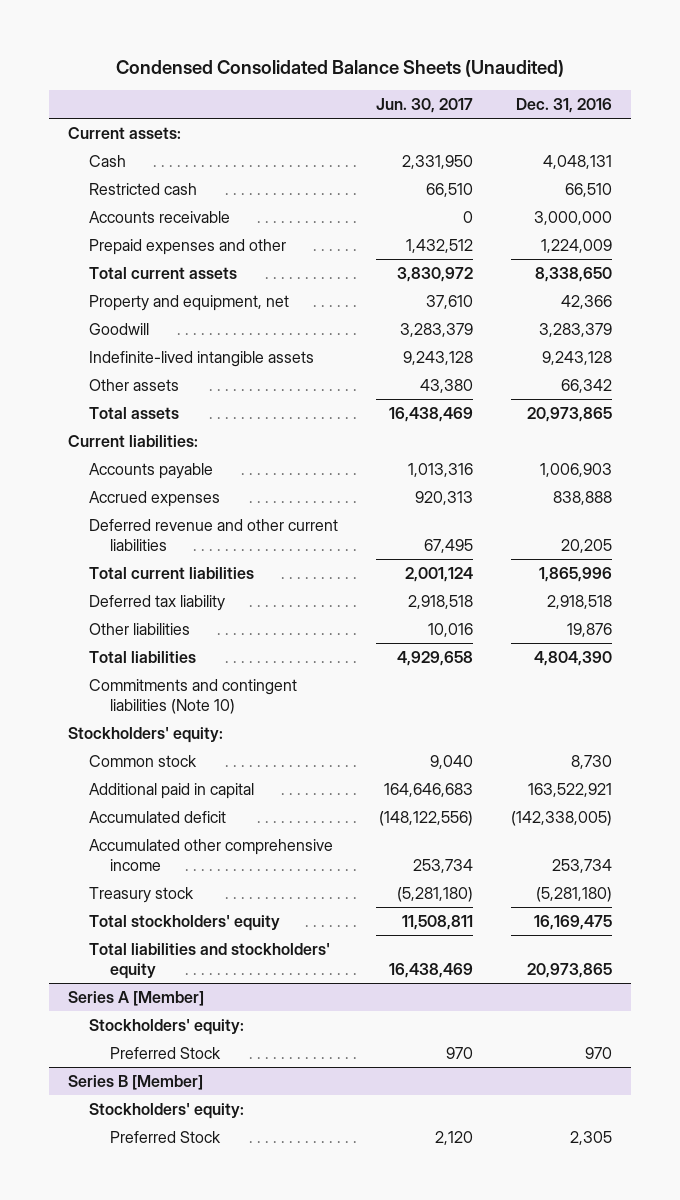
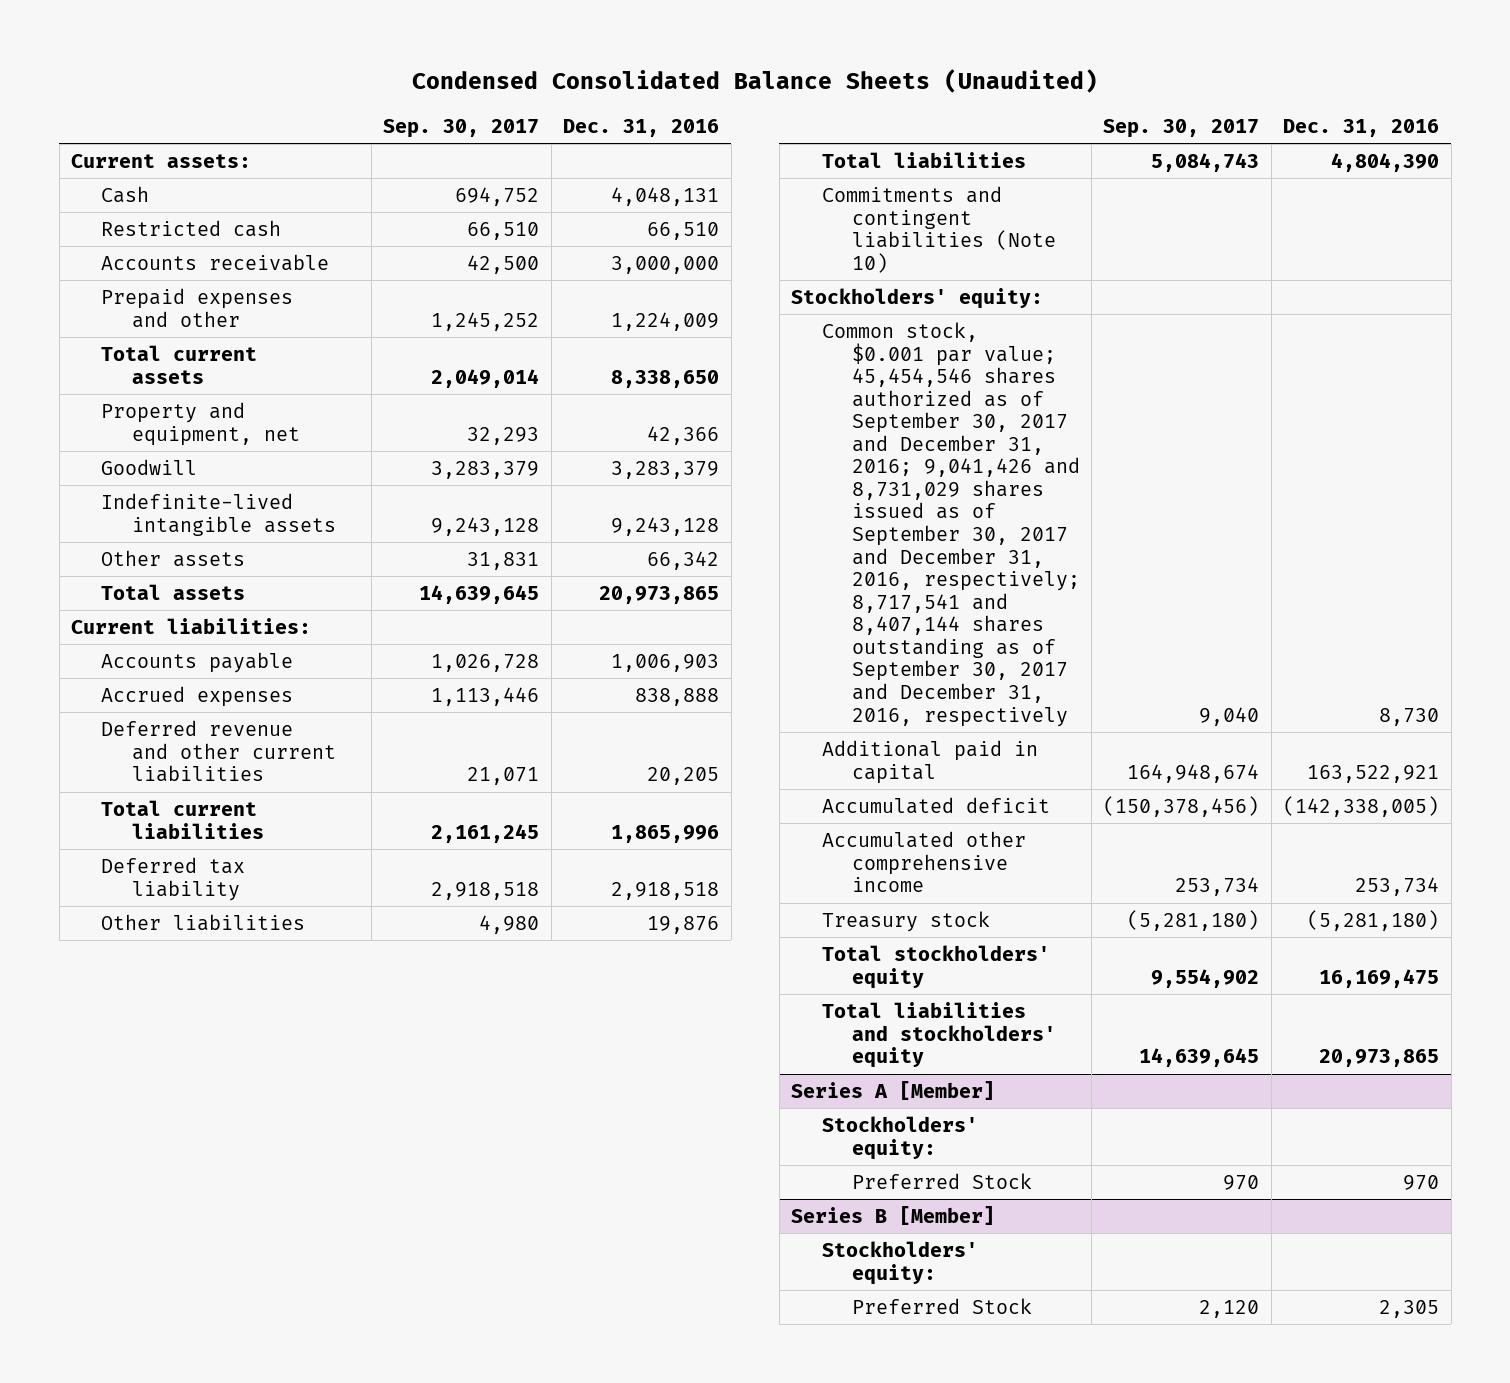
[375,97,473,113] Jun. 30, 2017 -> none
none -> [383,118,540,138] Sep. 30, 2017
[89,754,198,767] Common stock -> [821,322,1080,727] Common stock, $0.001 par value; 45,454,546 shares authorized as of September 30, 2017 and December 31, 2016; 9,041,426 and 8,731,029 shares issued as of September 30, 2017 and December 31, 2016, respectively; 8,717,541 and 8,407,144 shares outstanding as of September 30, 2017 and December 31, 2016, respectively

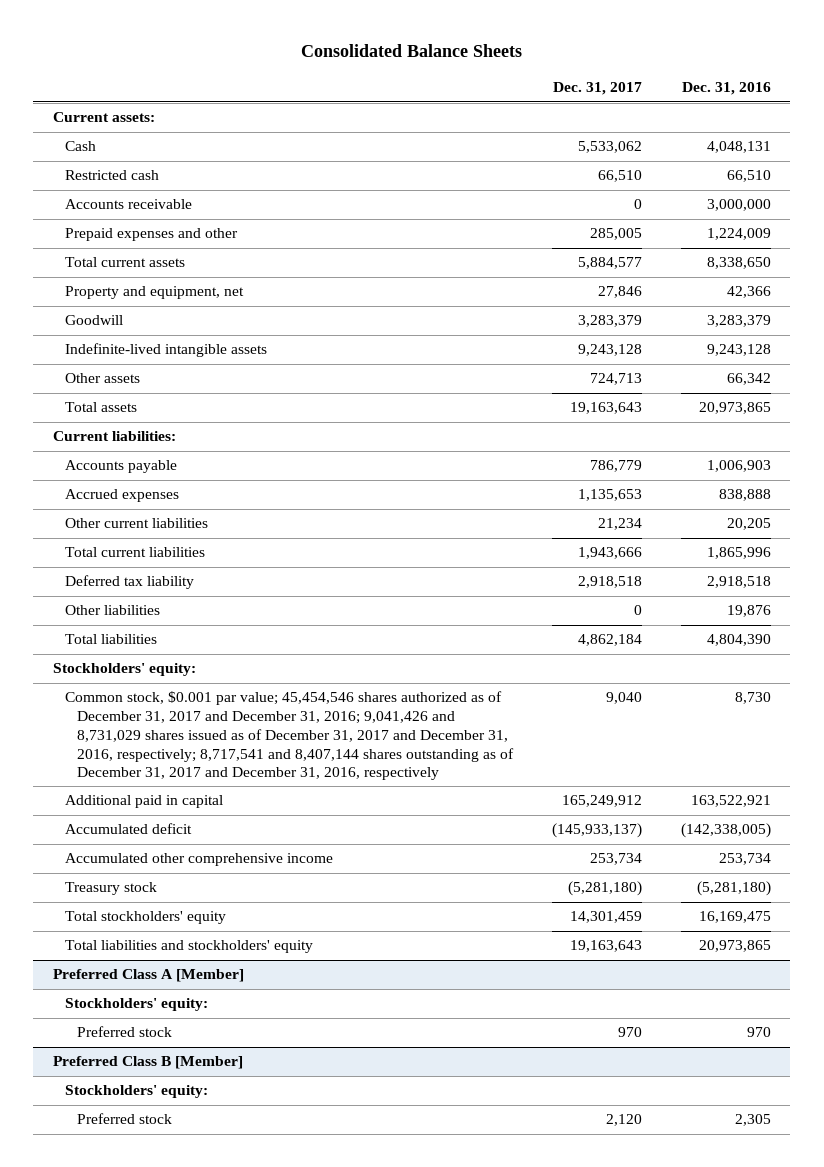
[412,69,1099,94] Condensed Consolidated Balance Sheets (Unaudited) -> [300,44,522,58] Consolidated Balance Sheets
[383,118,540,138] Sep. 30, 2017 -> none
none -> [553,82,643,96] Dec. 31, 2017
[101,720,336,783] Deferred revenue and other current liabilities -> [64,518,208,529] Other current liabilities
[821,186,1056,273] Commitments and contingent liabilities (Note 10) -> none
[821,322,1080,727] Common stock, $0.001 par value; 45,454,546 shares authorized as of September 30, 2017 and December 31, 2016; 9,041,426 and 8,731,029 shares issued as of September 30, 2017 and December 31, 2016, respectively; 8,717,541 and 8,407,144 shares outstanding as of September 30, 2017 and December 31, 2016, respectively -> [64,691,515,781] Common stock, $0.001 par value; 45,454,546 shares authorized as of December 31, 2017 and December 31, 2016; 9,041,426 and 8,731,029 shares issued as of December 31, 2017 and December 31, 2016, respectively; 8,717,541 and 8,407,144 shares outstanding as of December 31, 2017 and December 31, 2016, respectively
[791,1081,996,1101] Series A [Member] -> none
none -> [52,969,244,983] Preferred Class A [Member]
[791,1206,996,1226] Series B [Member] -> none
[851,1173,1032,1190] Preferred Stock -> [77,1026,173,1038] Preferred stock
none -> [52,1056,243,1070] Preferred Class B [Member]
[851,1298,1032,1315] Preferred Stock -> [77,1113,173,1125] Preferred stock

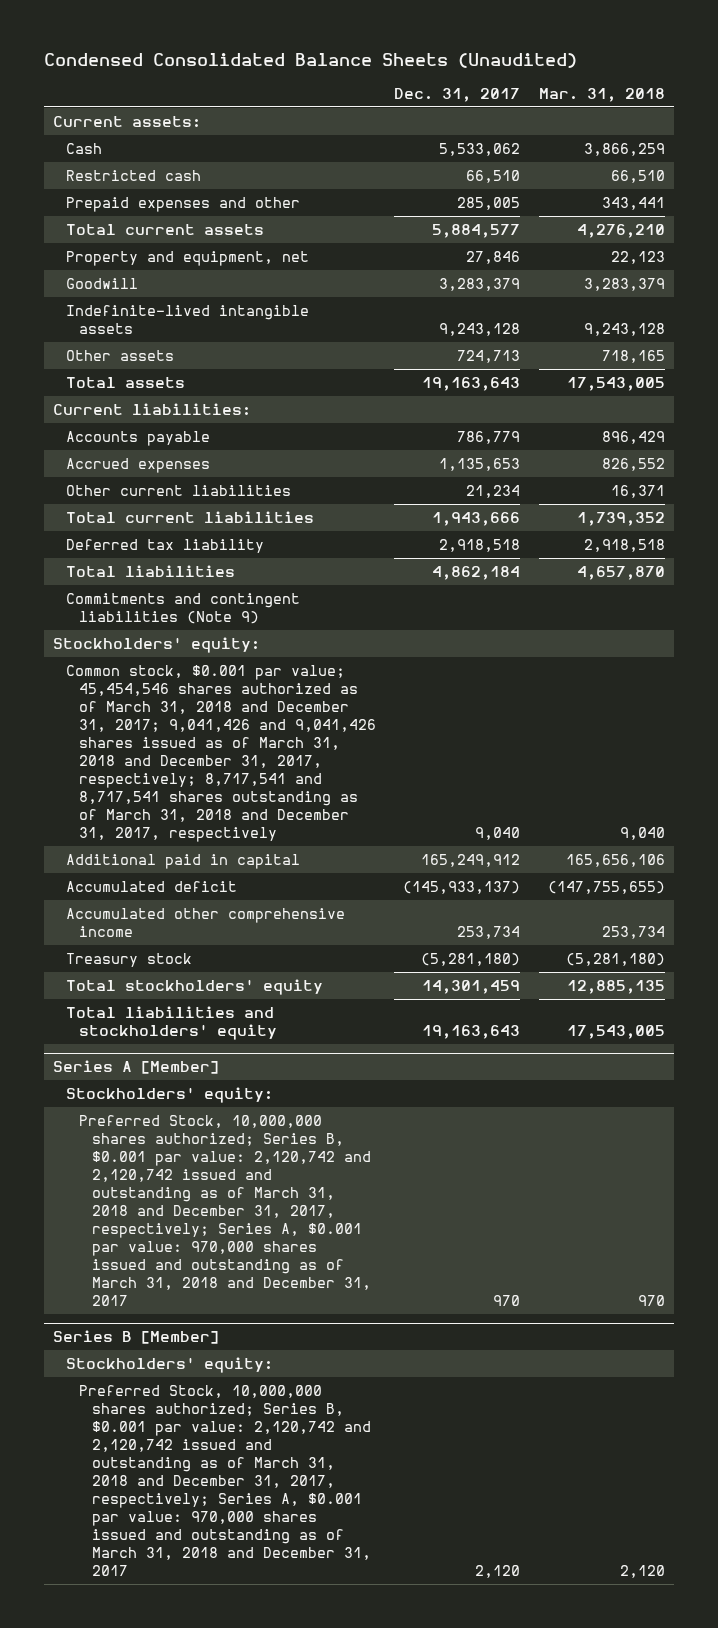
[300,44,522,58] Consolidated Balance Sheets -> [43,52,577,68] Condensed Consolidated Balance Sheets (Unaudited)
[682,82,772,96] Dec. 31, 2016 -> none
none -> [538,87,665,102] Mar. 31, 2018
[64,199,192,210] Accounts receivable -> none
[64,605,160,616] Other liabilities -> none
none -> [65,592,300,624] Commitments and contingent liabilities (Note 9)
[64,691,515,781] Common stock, $0.001 par value; 45,454,546 shares authorized as of December 31, 2017 and December 31, 2016; 9,041,426 and 8,731,029 shares issued as of December 31, 2017 and December 31, 2016, respectively; 8,717,541 and 8,407,144 shares outstanding as of December 31, 2017 and December 31, 2016, respectively -> [65,664,376,843] Common stock, $0.001 par value; 45,454,546 shares authorized as of March 31, 2018 and December 31, 2017; 9,041,426 and 9,041,426 shares issued as of March 31, 2018 and December 31, 2017, respectively; 8,717,541 and 8,717,541 shares outstanding as of March 31, 2018 and December 31, 2017, respectively
[52,969,244,983] Preferred Class A [Member] -> none
none -> [52,1059,219,1074] Series A [Member]
[52,1056,243,1070] Preferred Class B [Member] -> none
[77,1026,173,1038] Preferred stock -> [78,1114,371,1307] Preferred Stock, 10,000,000 shares authorized; Series B, $0.001 par value: 2,120,742 and 2,120,742 issued and outstanding as of March 31, 2018 and December 31, 2017, respectively; Series A, $0.001 par value: 970,000 shares issued and outstanding as of March 31, 2018 and December 31, 2017
none -> [52,1329,219,1344] Series B [Member]
[77,1113,173,1125] Preferred stock -> [78,1384,371,1577] Preferred Stock, 10,000,000 shares authorized; Series B, $0.001 par value: 2,120,742 and 2,120,742 issued and outstanding as of March 31, 2018 and December 31, 2017, respectively; Series A, $0.001 par value: 970,000 shares issued and outstanding as of March 31, 2018 and December 31, 2017

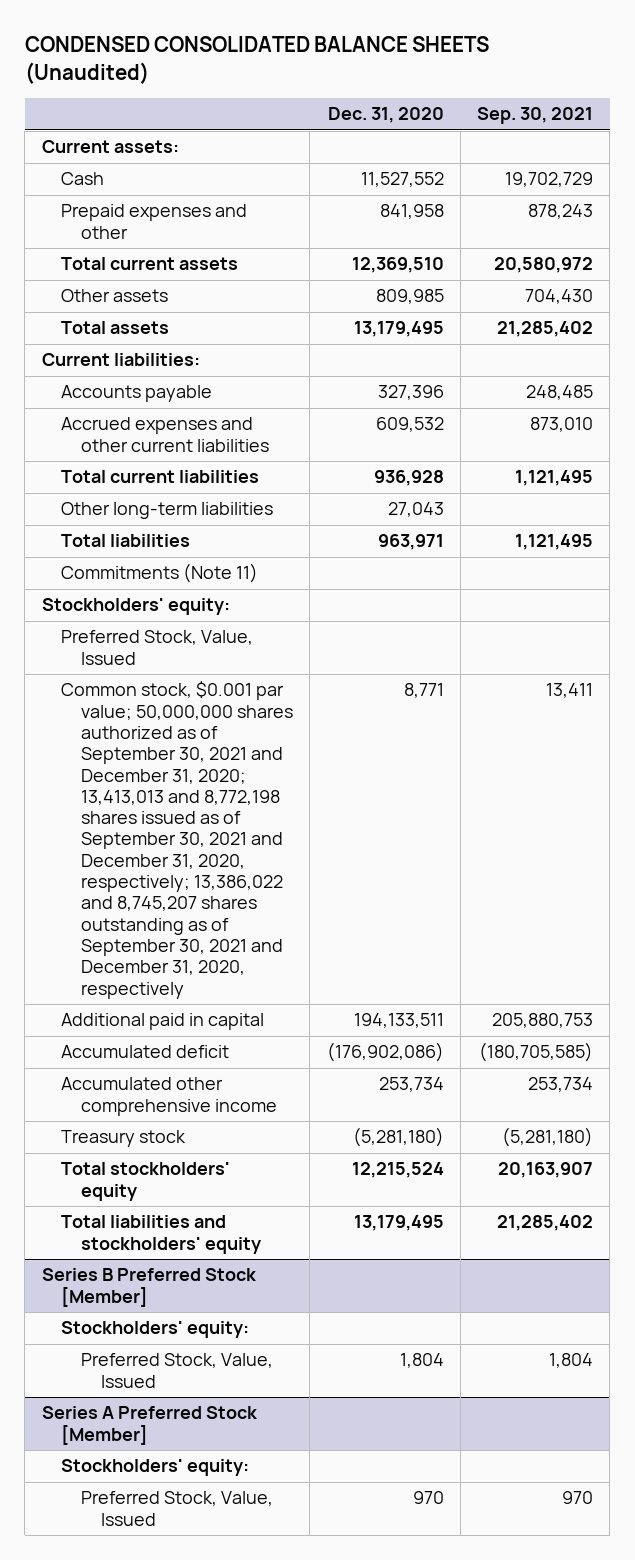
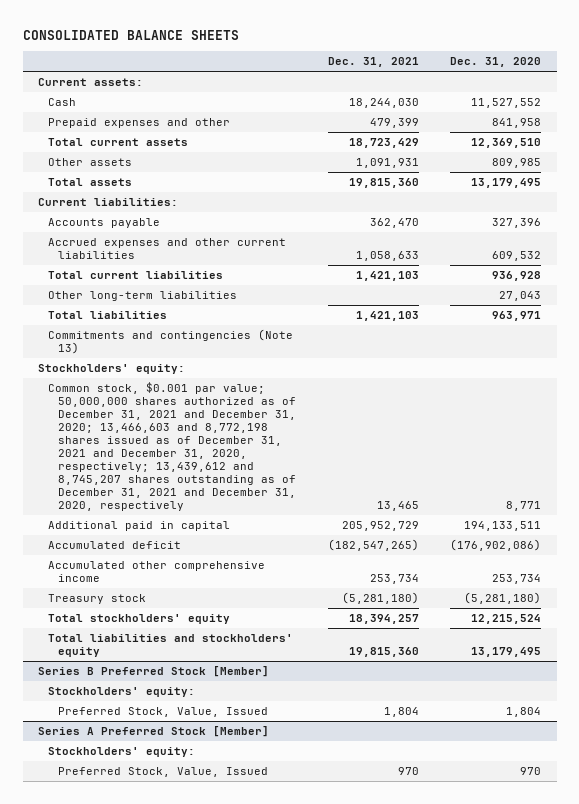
[24,36,489,85] CONDENSED CONSOLIDATED BALANCE SHEETS (Unaudited) -> [22,29,239,40] CONSOLIDATED BALANCE SHEETS
[477,107,594,125] Sep. 30, 2021 -> none
none -> [327,56,419,67] Dec. 31, 2021
[61,563,259,584] Commitments (Note 11) -> [48,329,294,355] Commitments and contingencies (Note 13)
[61,630,254,665] Preferred Stock, Value, Issued -> none
[61,681,294,999] Common stock, $0.001 par value; 50,000,000 shares authorized as of September 30, 2021 and December 31, 2020; 13,413,013 and 8,772,198 shares issued as of September 30, 2021 and December 31, 2020, respectively; 13,386,022 and 8,745,207 shares outstanding as of September 30, 2021 and December 31, 2020, respectively -> [48,382,297,512] Common stock, $0.001 par value; 50,000,000 shares authorized as of December 31, 2021 and December 31, 2020; 13,466,603 and 8,772,198 shares issued as of December 31, 2021 and December 31, 2020, respectively; 13,439,612 and 8,745,207 shares outstanding as of December 31, 2021 and December 31, 2020, respectively

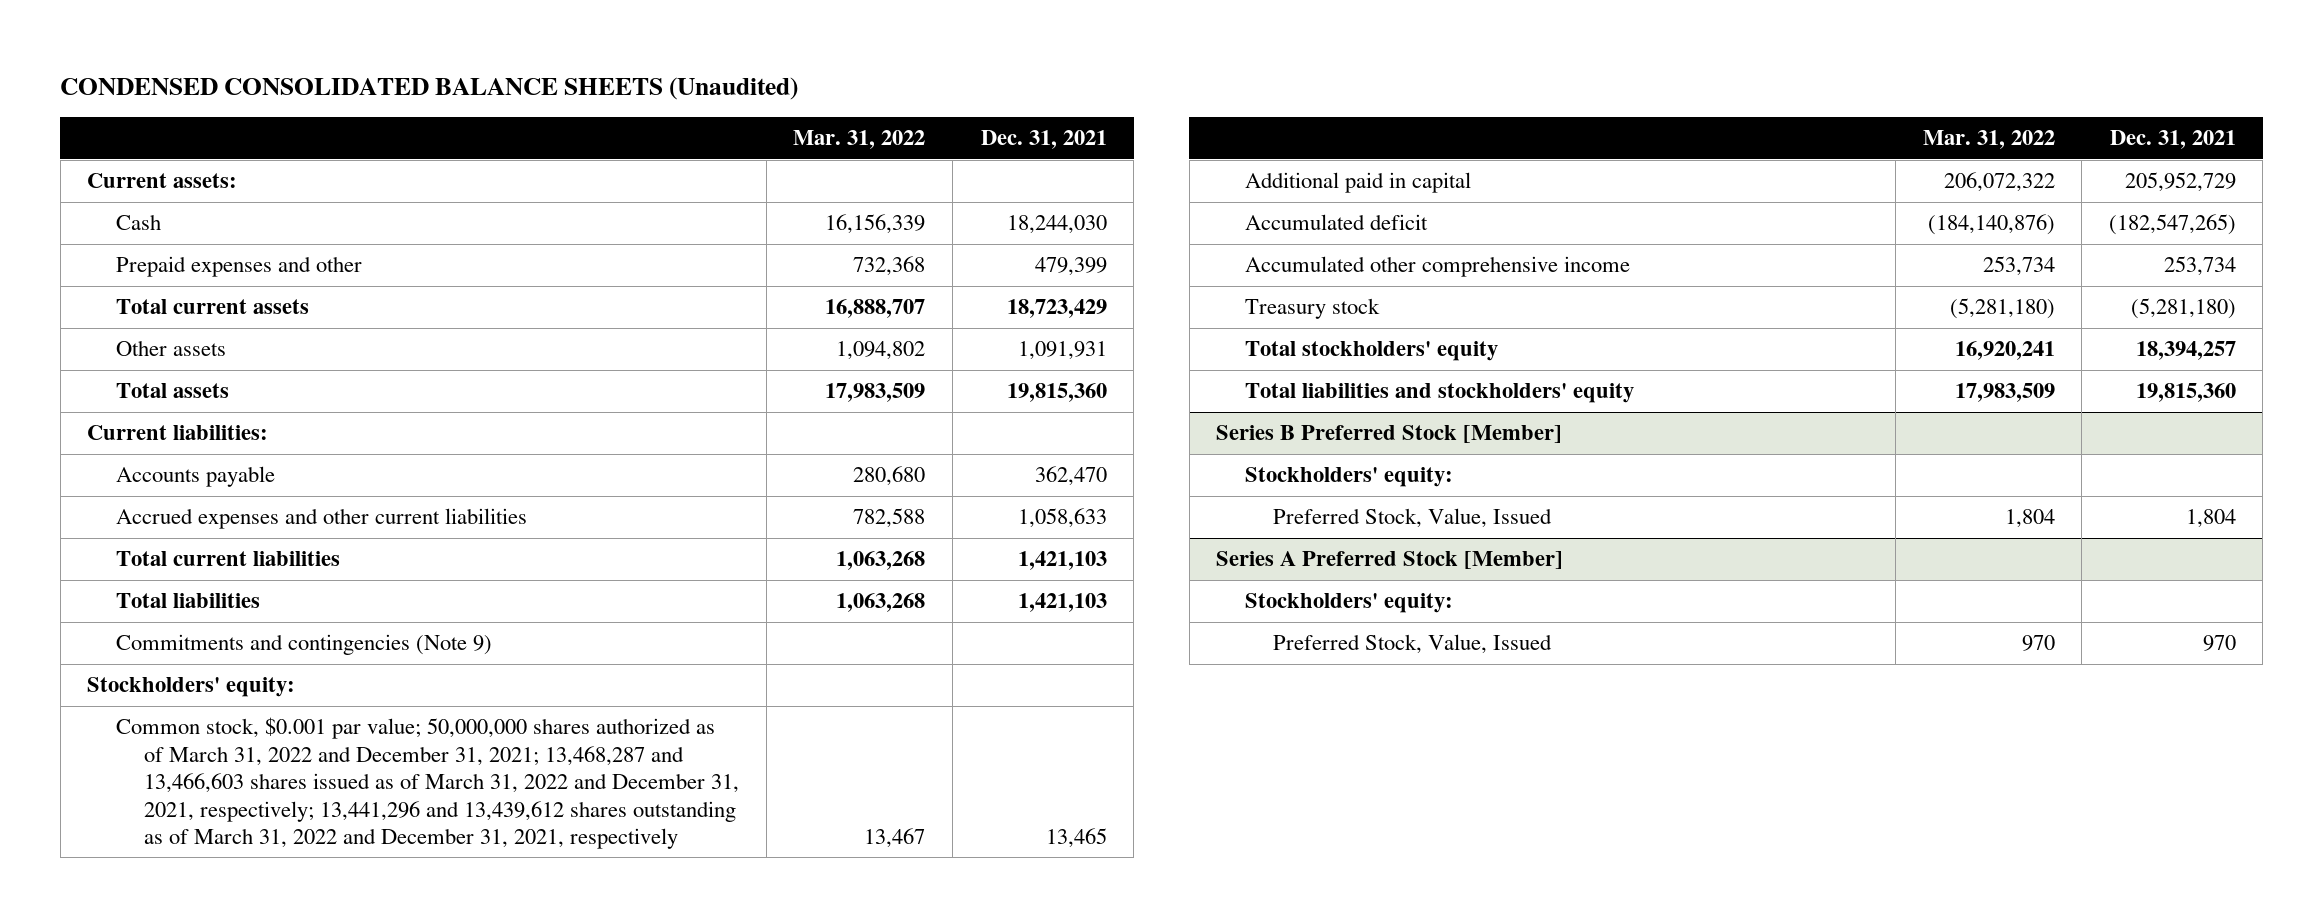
[22,29,239,40] CONSOLIDATED BALANCE SHEETS -> [60,76,799,100] CONDENSED CONSOLIDATED BALANCE SHEETS (Unaudited)
[450,56,542,67] Dec. 31, 2020 -> none
none -> [793,130,926,150] Mar. 31, 2022
[48,291,238,302] Other long-term liabilities -> none
[48,329,294,355] Commitments and contingencies (Note 13) -> [115,634,492,656] Commitments and contingencies (Note 9)
[48,382,297,512] Common stock, $0.001 par value; 50,000,000 shares authorized as of December 31, 2021 and December 31, 2020; 13,466,603 and 8,772,198 shares issued as of December 31, 2021 and December 31, 2020, respectively; 13,439,612 and 8,745,207 shares outstanding as of December 31, 2021 and December 31, 2020, respectively -> [115,717,740,850] Common stock, $0.001 par value; 50,000,000 shares authorized as of March 31, 2022 and December 31, 2021; 13,468,287 and 13,466,603 shares issued as of March 31, 2022 and December 31, 2021, respectively; 13,441,296 and 13,439,612 shares outstanding as of March 31, 2022 and December 31, 2021, respectively

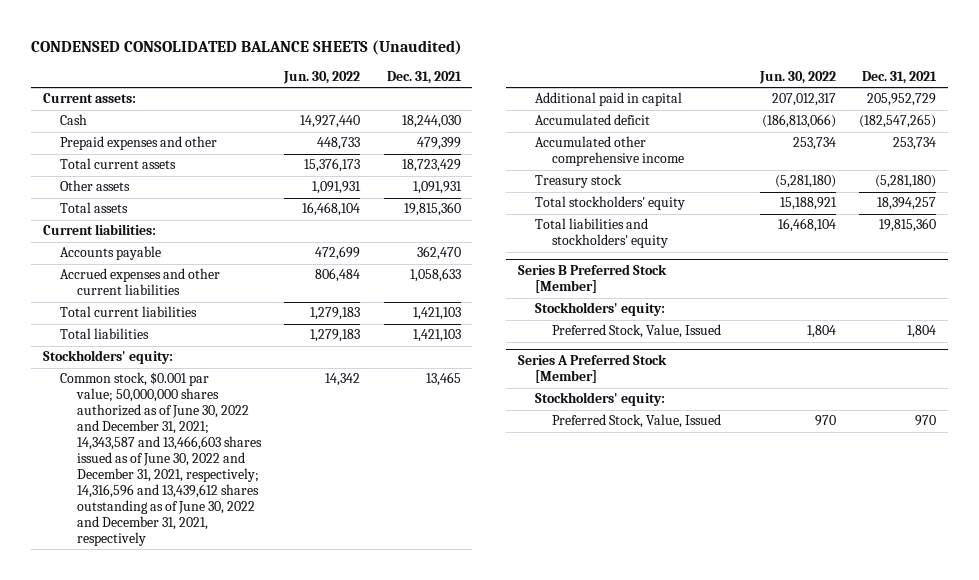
[793,130,926,150] Mar. 31, 2022 -> none
none -> [283,71,361,85] Jun. 30, 2022
[115,634,492,656] Commitments and contingencies (Note 9) -> none
[115,717,740,850] Common stock, $0.001 par value; 50,000,000 shares authorized as of March 31, 2022 and December 31, 2021; 13,468,287 and 13,466,603 shares issued as of March 31, 2022 and December 31, 2021, respectively; 13,441,296 and 13,439,612 shares outstanding as of March 31, 2022 and December 31, 2021, respectively -> [59,372,262,546] Common stock, $0.001 par value; 50,000,000 shares authorized as of June 30, 2022 and December 31, 2021; 14,343,587 and 13,466,603 shares issued as of June 30, 2022 and December 31, 2021, respectively; 14,316,596 and 13,439,612 shares outstanding as of June 30, 2022 and December 31, 2021, respectively

